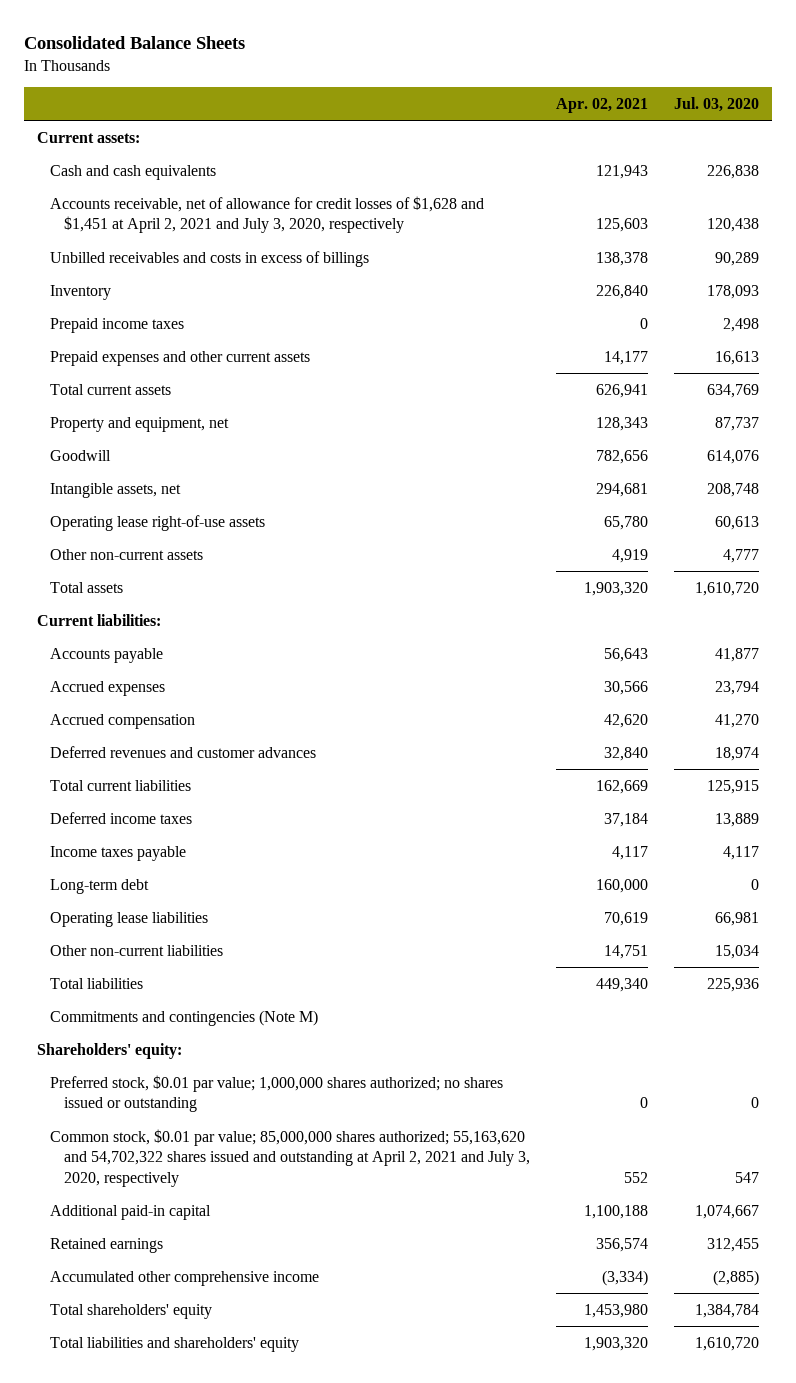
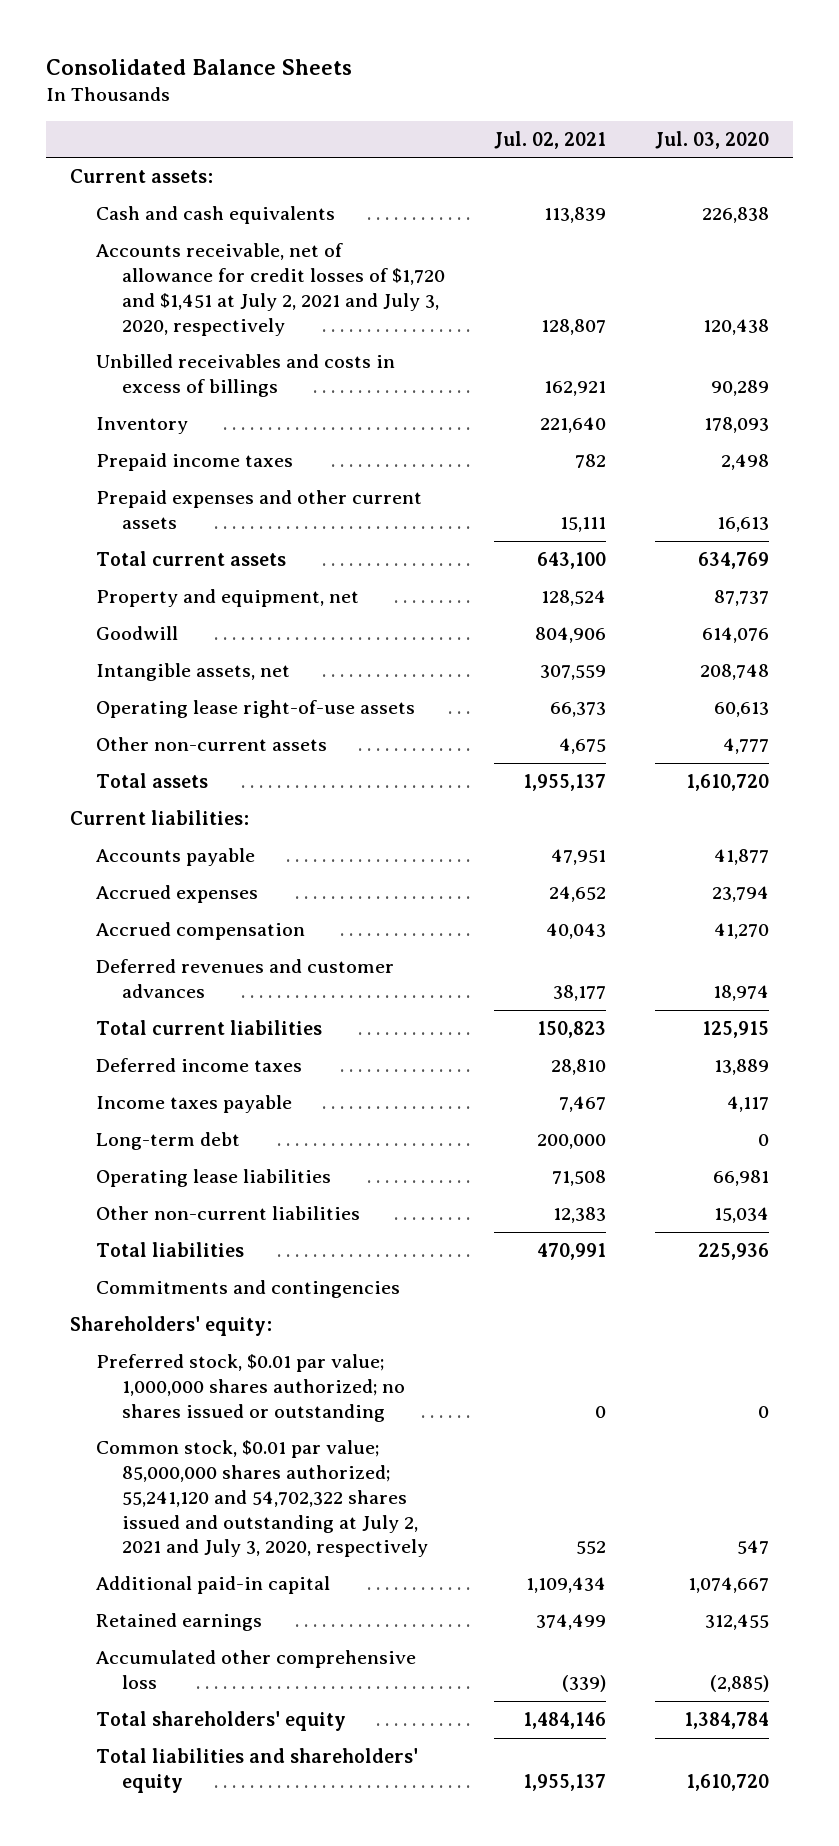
[555,97,648,113] Apr. 02, 2021 -> none
none -> [494,130,607,149] Jul. 02, 2021
[50,195,485,234] Accounts receivable, net of allowance for credit losses of $1,628 and $1,451 at April 2, 2021 and July 3, 2020, respectively -> [96,242,446,336] Accounts receivable, net of allowance for credit losses of $1,720 and $1,451 at July 2, 2021 and July 3, 2020, respectively
[50,1009,319,1026] Commitments and contingencies (Note M) -> [96,1279,401,1298] Commitments and contingencies
[50,1128,530,1187] Common stock, $0.01 par value; 85,000,000 shares authorized; 55,163,620 and 54,702,322 shares issued and outstanding at April 2, 2021 and July 3, 2020, respectively -> [96,1439,429,1558] Common stock, $0.01 par value; 85,000,000 shares authorized; 55,241,120 and 54,702,322 shares issued and outstanding at July 2, 2021 and July 3, 2020, respectively
[50,1270,320,1286] Accumulated other comprehensive income -> [96,1649,417,1689] Accumulated other comprehensive loss

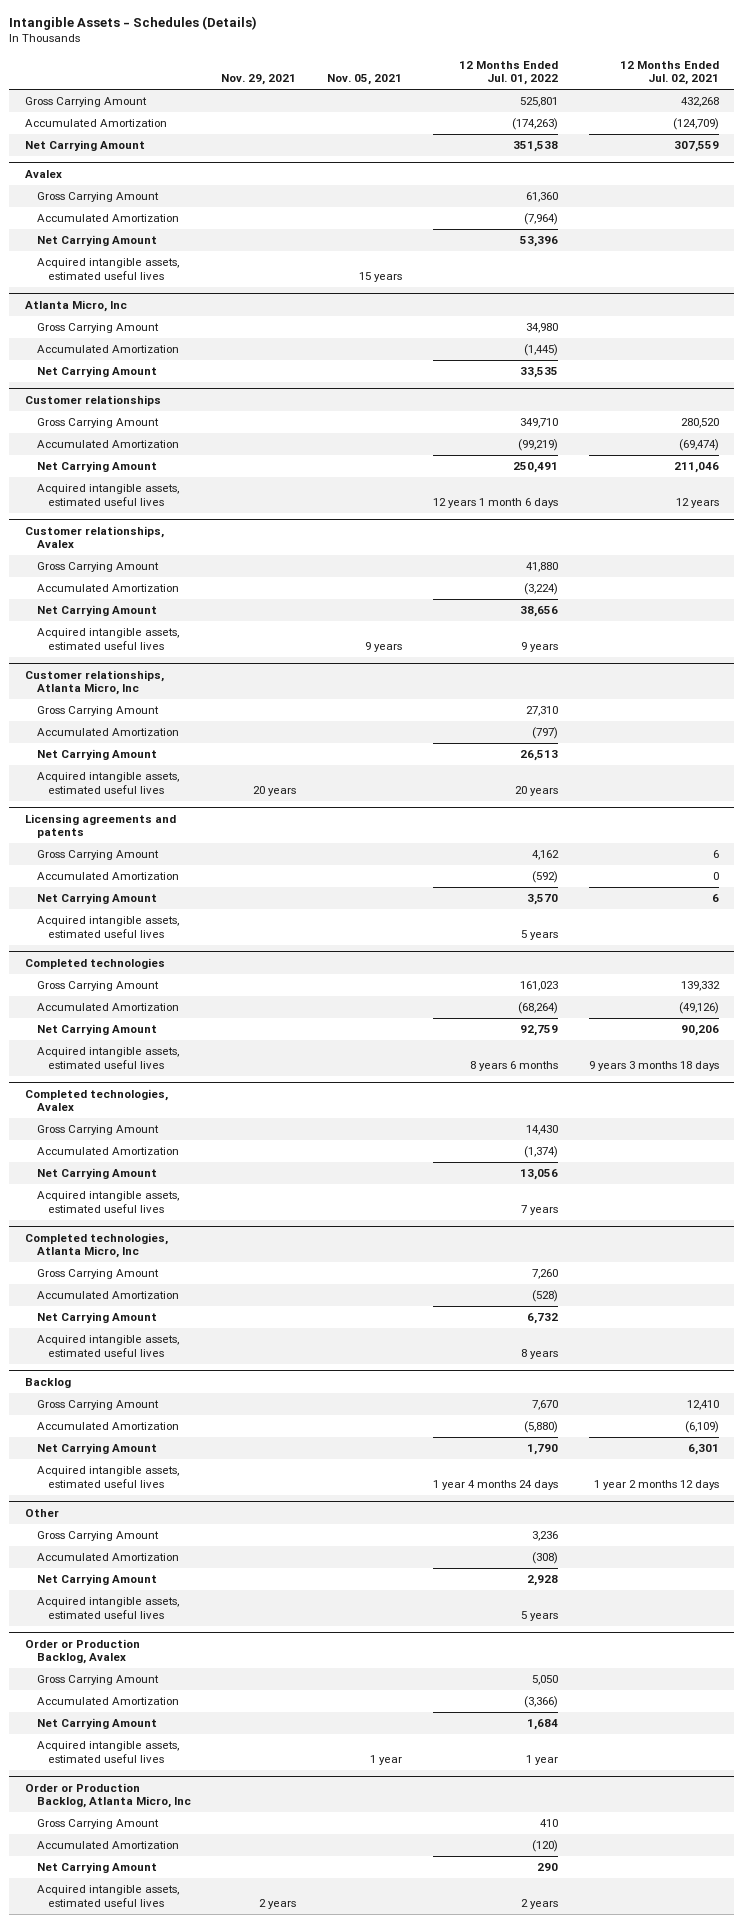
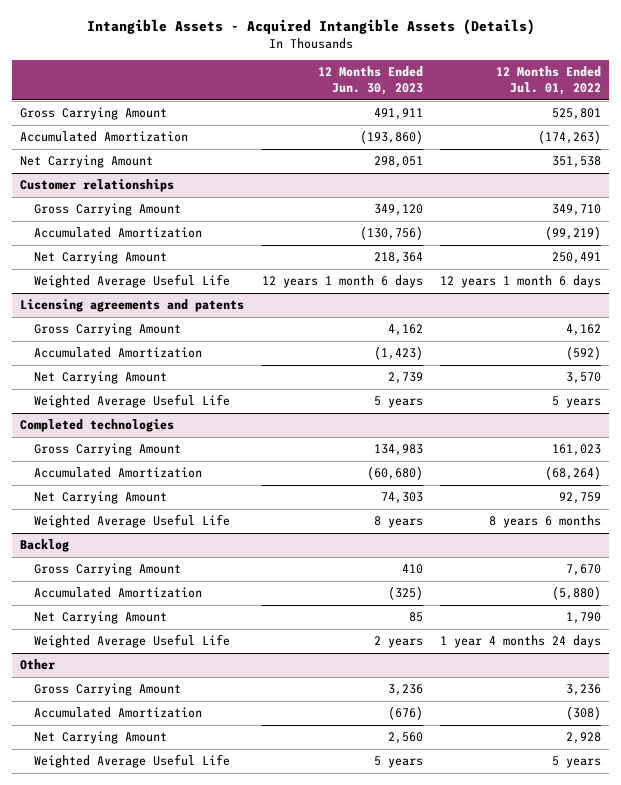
[9,15,258,30] Intangible Assets - Schedules (Details) -> [86,19,535,36] Intangible Assets - Acquired Intangible Assets (Details)
[221,74,297,86] Nov. 29, 2021 -> none
[327,74,403,86] Nov. 05, 2021 -> none
[619,60,719,86] 12 Months Ended Jul. 02, 2021 -> none
none -> [317,66,423,96] 12 Months Ended Jun. 30, 2023
[24,169,62,178] Avalex -> none
[36,191,159,202] Gross Carrying Amount -> none
[36,213,179,222] Accumulated Amortization -> none
[36,234,157,246] Net Carrying Amount -> none
[36,257,179,280] Acquired intangible assets, estimated useful lives -> none
[24,299,127,312] Atlanta Micro, Inc -> none
[36,322,159,333] Gross Carrying Amount -> none
[36,344,179,353] Accumulated Amortization -> none
[36,365,157,377] Net Carrying Amount -> none
[24,525,164,549] Customer relationships, Avalex -> none
[36,561,159,572] Gross Carrying Amount -> none
[36,583,179,592] Accumulated Amortization -> none
[36,604,157,616] Net Carrying Amount -> none
[36,627,179,650] Acquired intangible assets, estimated useful lives -> none
[24,669,164,696] Customer relationships, Atlanta Micro, Inc -> none
[36,705,159,716] Gross Carrying Amount -> none
[36,727,179,736] Accumulated Amortization -> none
[36,748,157,760] Net Carrying Amount -> none
[36,771,179,794] Acquired intangible assets, estimated useful lives -> none
[36,483,179,506] Acquired intangible assets, estimated useful lives -> [33,274,230,289] Weighted Average Useful Life
[36,915,179,938] Acquired intangible assets, estimated useful lives -> [33,394,230,409] Weighted Average Useful Life
[24,1088,168,1112] Completed technologies, Avalex -> none
[36,1124,159,1135] Gross Carrying Amount -> none
[36,1146,179,1155] Accumulated Amortization -> none
[36,1167,157,1179] Net Carrying Amount -> none
[36,1190,179,1213] Acquired intangible assets, estimated useful lives -> none
[24,1232,168,1259] Completed technologies, Atlanta Micro, Inc -> none
[36,1268,159,1279] Gross Carrying Amount -> none
[36,1290,179,1299] Accumulated Amortization -> none
[36,1311,157,1323] Net Carrying Amount -> none
[36,1334,179,1357] Acquired intangible assets, estimated useful lives -> none
[36,1046,179,1069] Acquired intangible assets, estimated useful lives -> [33,514,230,529] Weighted Average Useful Life
[36,1465,179,1488] Acquired intangible assets, estimated useful lives -> [33,634,230,649] Weighted Average Useful Life
[24,1638,140,1665] Order or Production Backlog, Avalex -> none
[36,1674,159,1685] Gross Carrying Amount -> none
[36,1696,179,1705] Accumulated Amortization -> none
[36,1717,157,1729] Net Carrying Amount -> none
[36,1740,179,1763] Acquired intangible assets, estimated useful lives -> none
[24,1782,191,1809] Order or Production Backlog, Atlanta Micro, Inc -> none
[36,1818,159,1829] Gross Carrying Amount -> none
[36,1840,179,1849] Accumulated Amortization -> none
[36,1861,157,1873] Net Carrying Amount -> none
[36,1884,179,1907] Acquired intangible assets, estimated useful lives -> none
[36,1596,179,1619] Acquired intangible assets, estimated useful lives -> [33,754,230,769] Weighted Average Useful Life

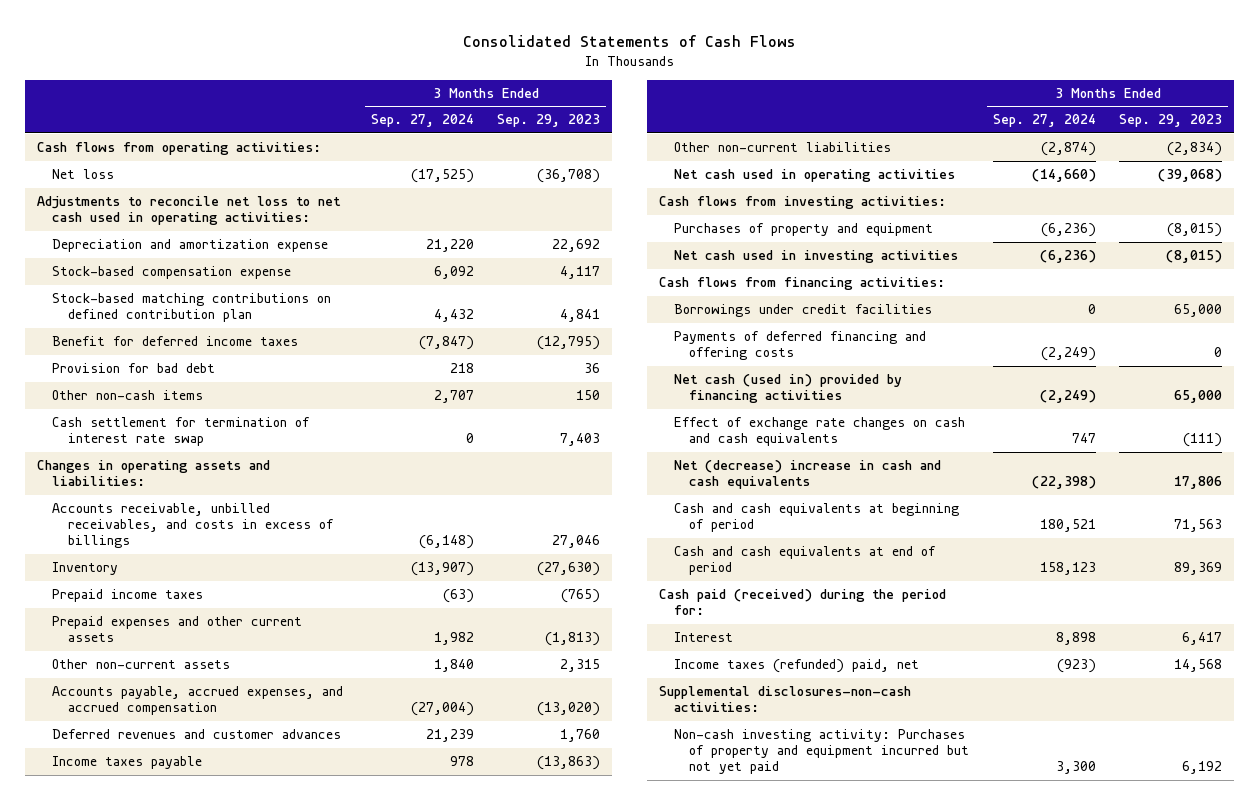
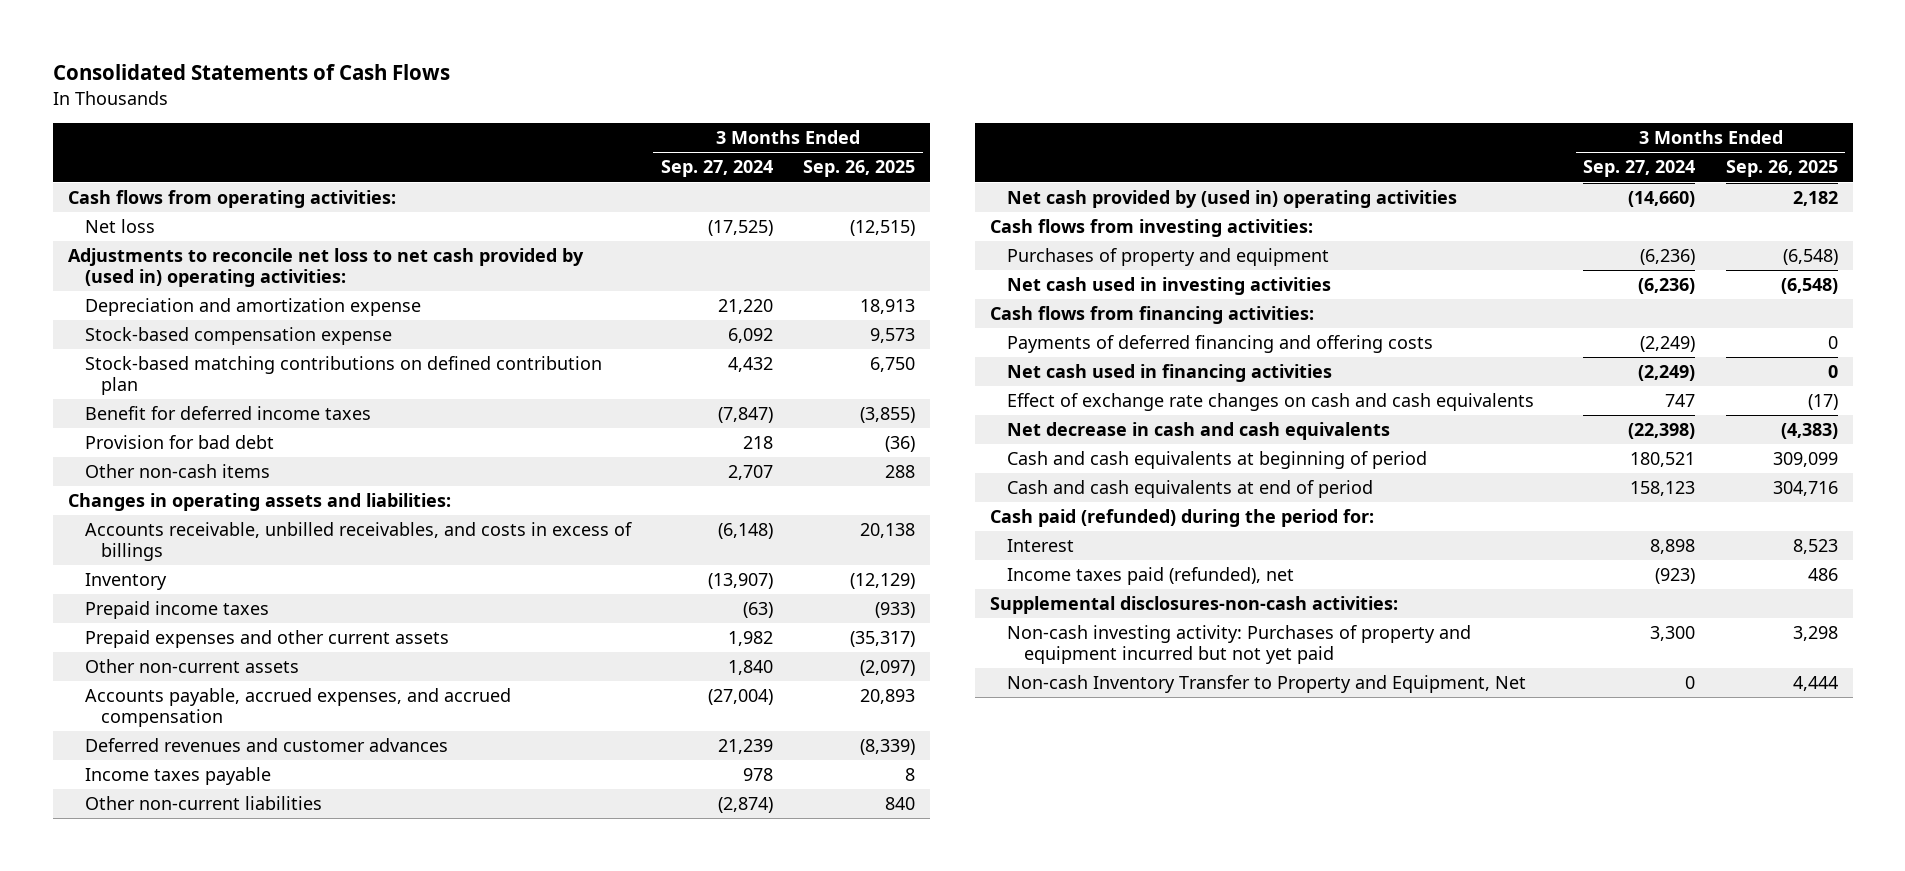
[497,114,601,128] Sep. 29, 2023 -> none
none -> [803,160,916,178] Sep. 26, 2025
[36,196,341,226] Adjustments to reconcile net loss to net cash used in operating activities: -> [67,248,584,287] Adjustments to reconcile net loss to net cash provided by (used in) operating activities:
[52,417,311,447] Cash settlement for termination of interest rate swap -> none
[674,169,956,183] Net cash used in operating activities -> [1007,190,1458,209] Net cash provided by (used in) operating activities
[674,304,933,318] Borrowings under credit facilities -> none
[674,374,903,404] Net cash (used in) provided by financing activities -> [1007,364,1333,383] Net cash used in financing activities
[674,460,942,490] Net (decrease) increase in cash and cash equivalents -> [1007,422,1391,441] Net decrease in cash and cash equivalents
[658,589,946,616] Cash paid (received) during the period for: -> [990,509,1375,528] Cash paid (refunded) during the period for:
[674,659,920,674] Income taxes (refunded) paid, net -> [1007,567,1295,586] Income taxes paid (refunded), net
none -> [1007,675,1527,694] Non-cash Inventory Transfer to Property and Equipment, Net

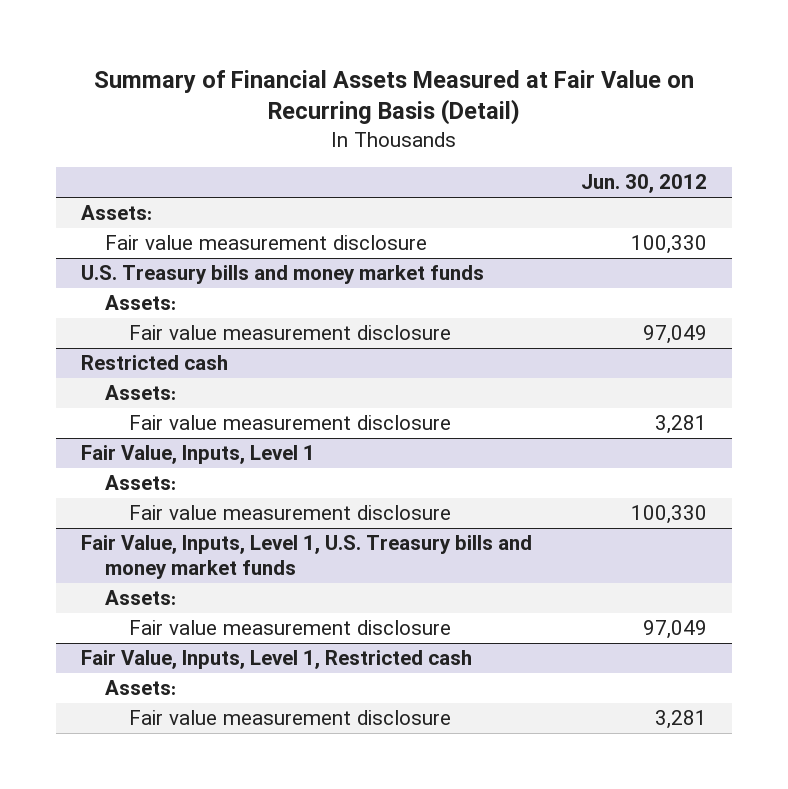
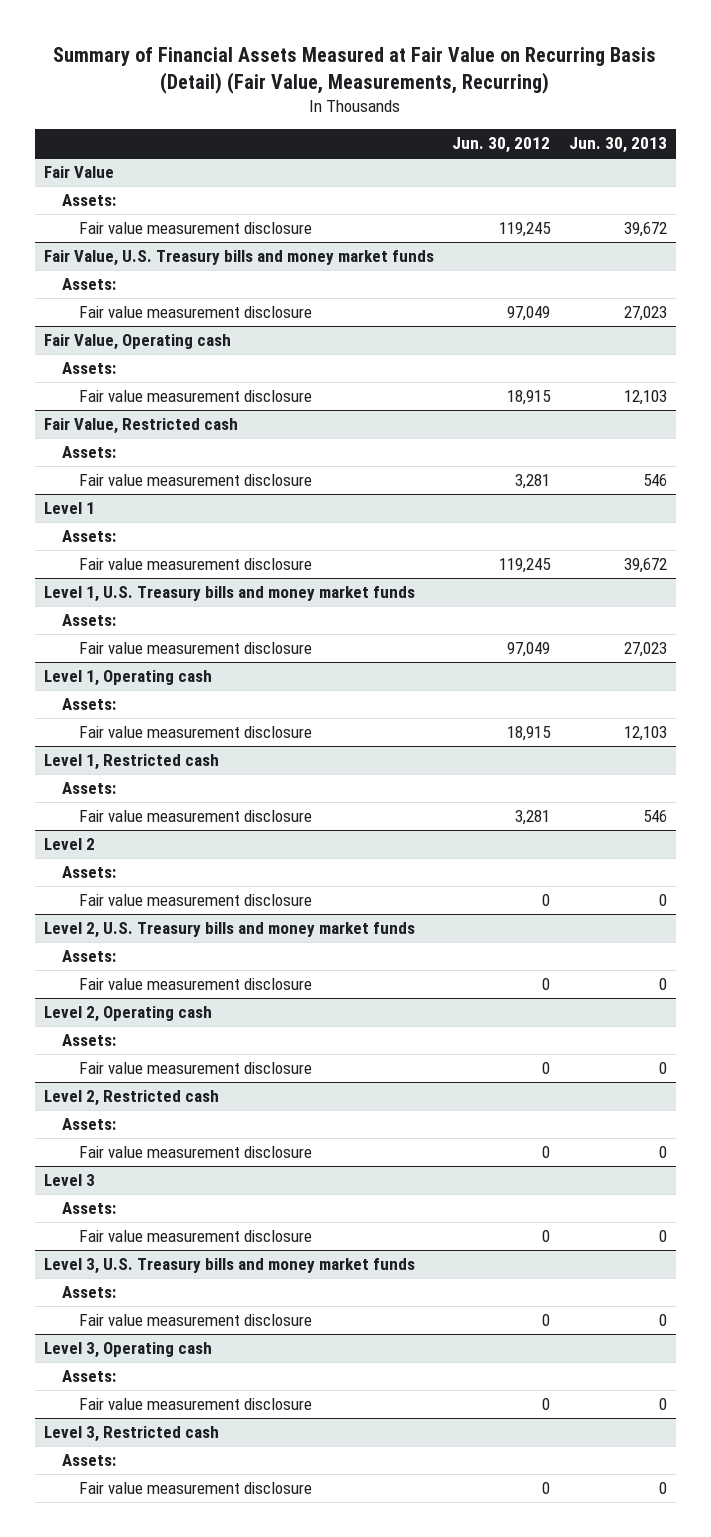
[93,69,694,126] Summary of Financial Assets Measured at Fair Value on Recurring Basis (Detail) -> [53,46,657,94] Summary of Financial Assets Measured at Fair Value on Recurring Basis (Detail) (Fair Value, Measurements, Recurring)
none -> [568,137,667,154] Jun. 30, 2013
none -> [44,166,115,179] Fair Value
[630,235,707,255] 100,330 -> [499,222,552,238] 119,245
[80,265,484,285] U.S. Treasury bills and money market funds -> [44,250,435,267] Fair Value, U.S. Treasury bills and money market funds
[80,355,228,371] Restricted cash -> none
none -> [44,334,232,351] Fair Value, Operating cash
none -> [79,390,313,403] Fair value measurement disclosure
none -> [44,418,239,435] Fair Value, Restricted cash
none -> [61,446,116,459] Assets:
[80,445,315,465] Fair Value, Inputs, Level 1 -> none
none -> [44,502,96,515] Level 1
[630,505,707,525] 100,330 -> [499,558,552,574] 119,245
[80,535,532,579] Fair Value, Inputs, Level 1, U.S. Treasury bills and money market funds -> [44,586,416,603] Level 1, U.S. Treasury bills and money market funds
[80,650,472,670] Fair Value, Inputs, Level 1, Restricted cash -> none
none -> [44,670,213,687] Level 1, Operating cash
none -> [79,726,313,739] Fair value measurement disclosure
none -> [44,754,220,771] Level 1, Restricted cash
none -> [61,782,116,795] Assets:
none -> [44,838,96,851] Level 2
none -> [61,866,116,879] Assets:
none -> [79,894,313,907] Fair value measurement disclosure
none -> [44,922,416,939] Level 2, U.S. Treasury bills and money market funds
none -> [61,950,116,963] Assets:
none -> [79,978,313,991] Fair value measurement disclosure
none -> [44,1006,213,1023] Level 2, Operating cash
none -> [61,1034,116,1047] Assets:
none -> [79,1062,313,1075] Fair value measurement disclosure
none -> [44,1090,220,1107] Level 2, Restricted cash
none -> [61,1118,116,1131] Assets:
none -> [79,1146,313,1159] Fair value measurement disclosure
none -> [44,1174,96,1187] Level 3
none -> [61,1202,116,1215] Assets:
none -> [79,1230,313,1243] Fair value measurement disclosure
none -> [44,1258,416,1275] Level 3, U.S. Treasury bills and money market funds
none -> [61,1286,116,1299] Assets:
none -> [79,1314,313,1327] Fair value measurement disclosure
none -> [44,1342,213,1359] Level 3, Operating cash
none -> [61,1370,116,1383] Assets:
none -> [79,1398,313,1411] Fair value measurement disclosure
none -> [44,1426,220,1443] Level 3, Restricted cash
none -> [61,1454,116,1467] Assets:
none -> [79,1482,313,1495] Fair value measurement disclosure

